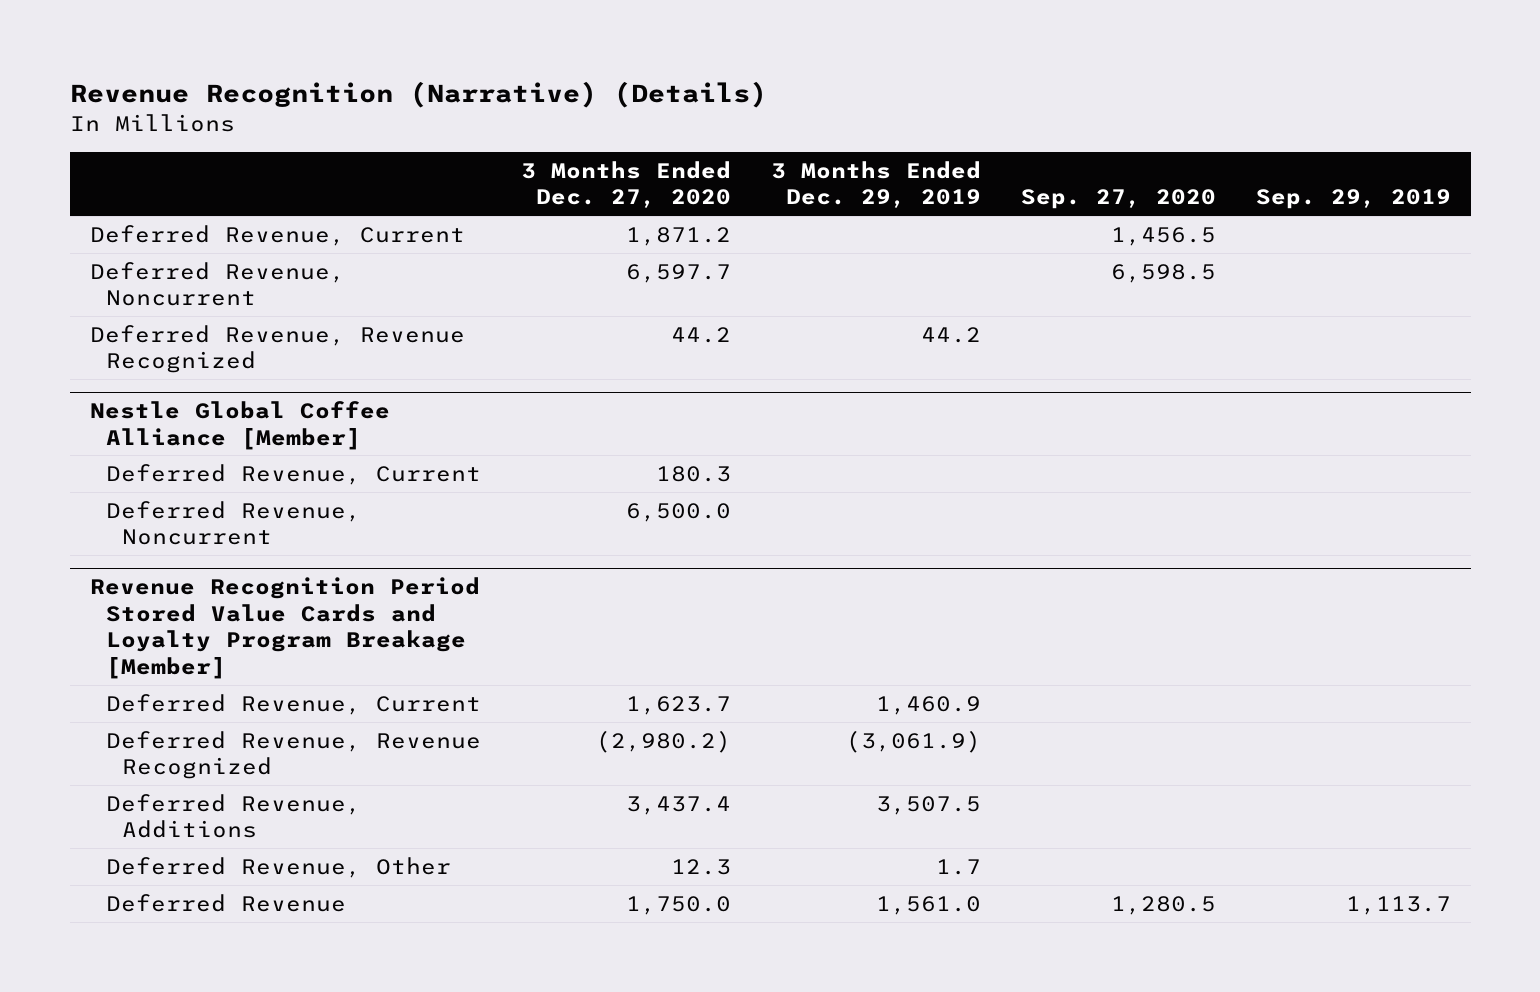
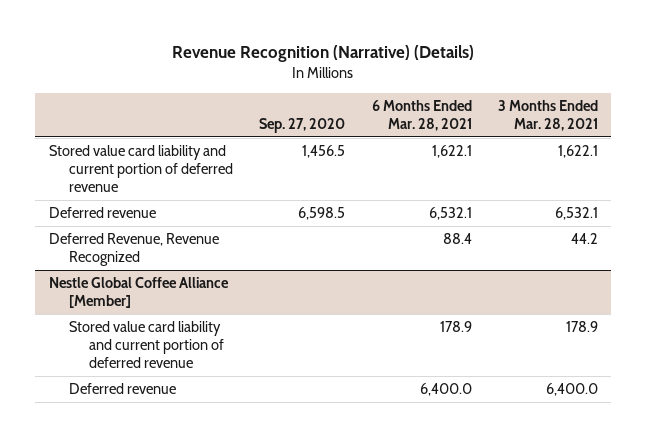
[520,160,731,209] 3 Months Ended Dec. 27, 2020 -> none
[770,160,981,209] 3 Months Ended Dec. 29, 2019 -> none
[1255,189,1451,210] Sep. 29, 2019 -> none
none -> [371,99,472,132] 6 Months Ended Mar. 28, 2021
none -> [498,99,599,132] 3 Months Ended Mar. 28, 2021
[89,224,465,246] Deferred Revenue, Current -> [48,145,233,193] Stored value card liability and current portion of deferred revenue
[89,261,345,307] Deferred Revenue, Noncurrent -> [48,207,156,219] Deferred revenue
[89,576,480,679] Revenue Recognition Period Stored Value Cards and Loyalty Program Breakage [Member] -> none
[105,693,481,715] Deferred Revenue, Current -> none
[105,730,481,780] Deferred Revenue, Revenue Recognized -> none
[105,793,361,839] Deferred Revenue, Additions -> none
[105,856,451,878] Deferred Revenue, Other -> none
[105,893,346,912] Deferred Revenue -> none
[105,463,481,485] Deferred Revenue, Current -> [68,321,225,369] Stored value card liability and current portion of deferred revenue
[105,500,361,546] Deferred Revenue, Noncurrent -> [68,383,176,395] Deferred revenue

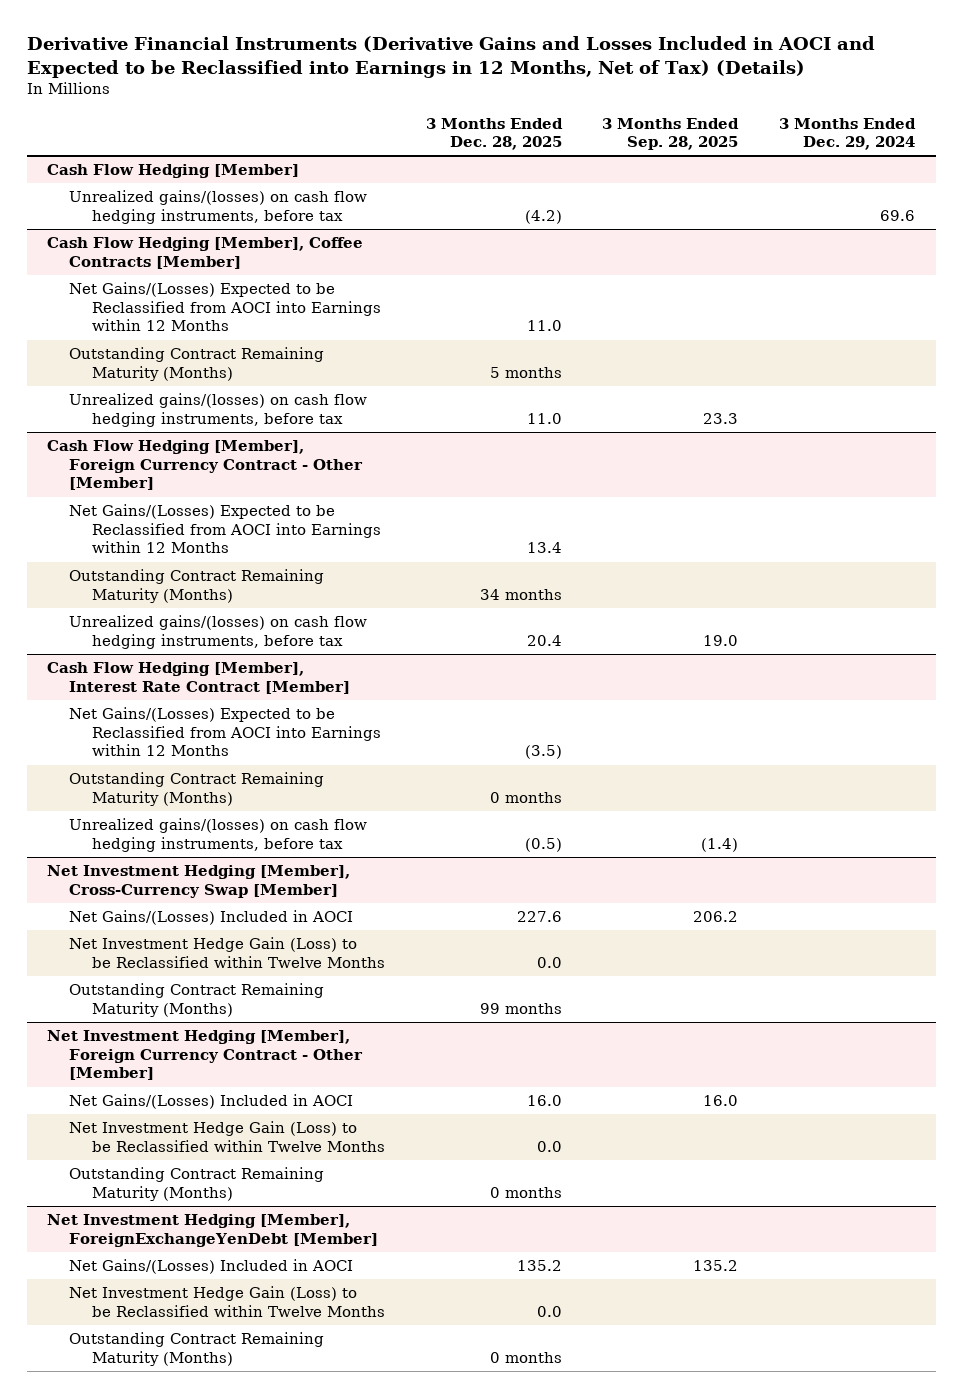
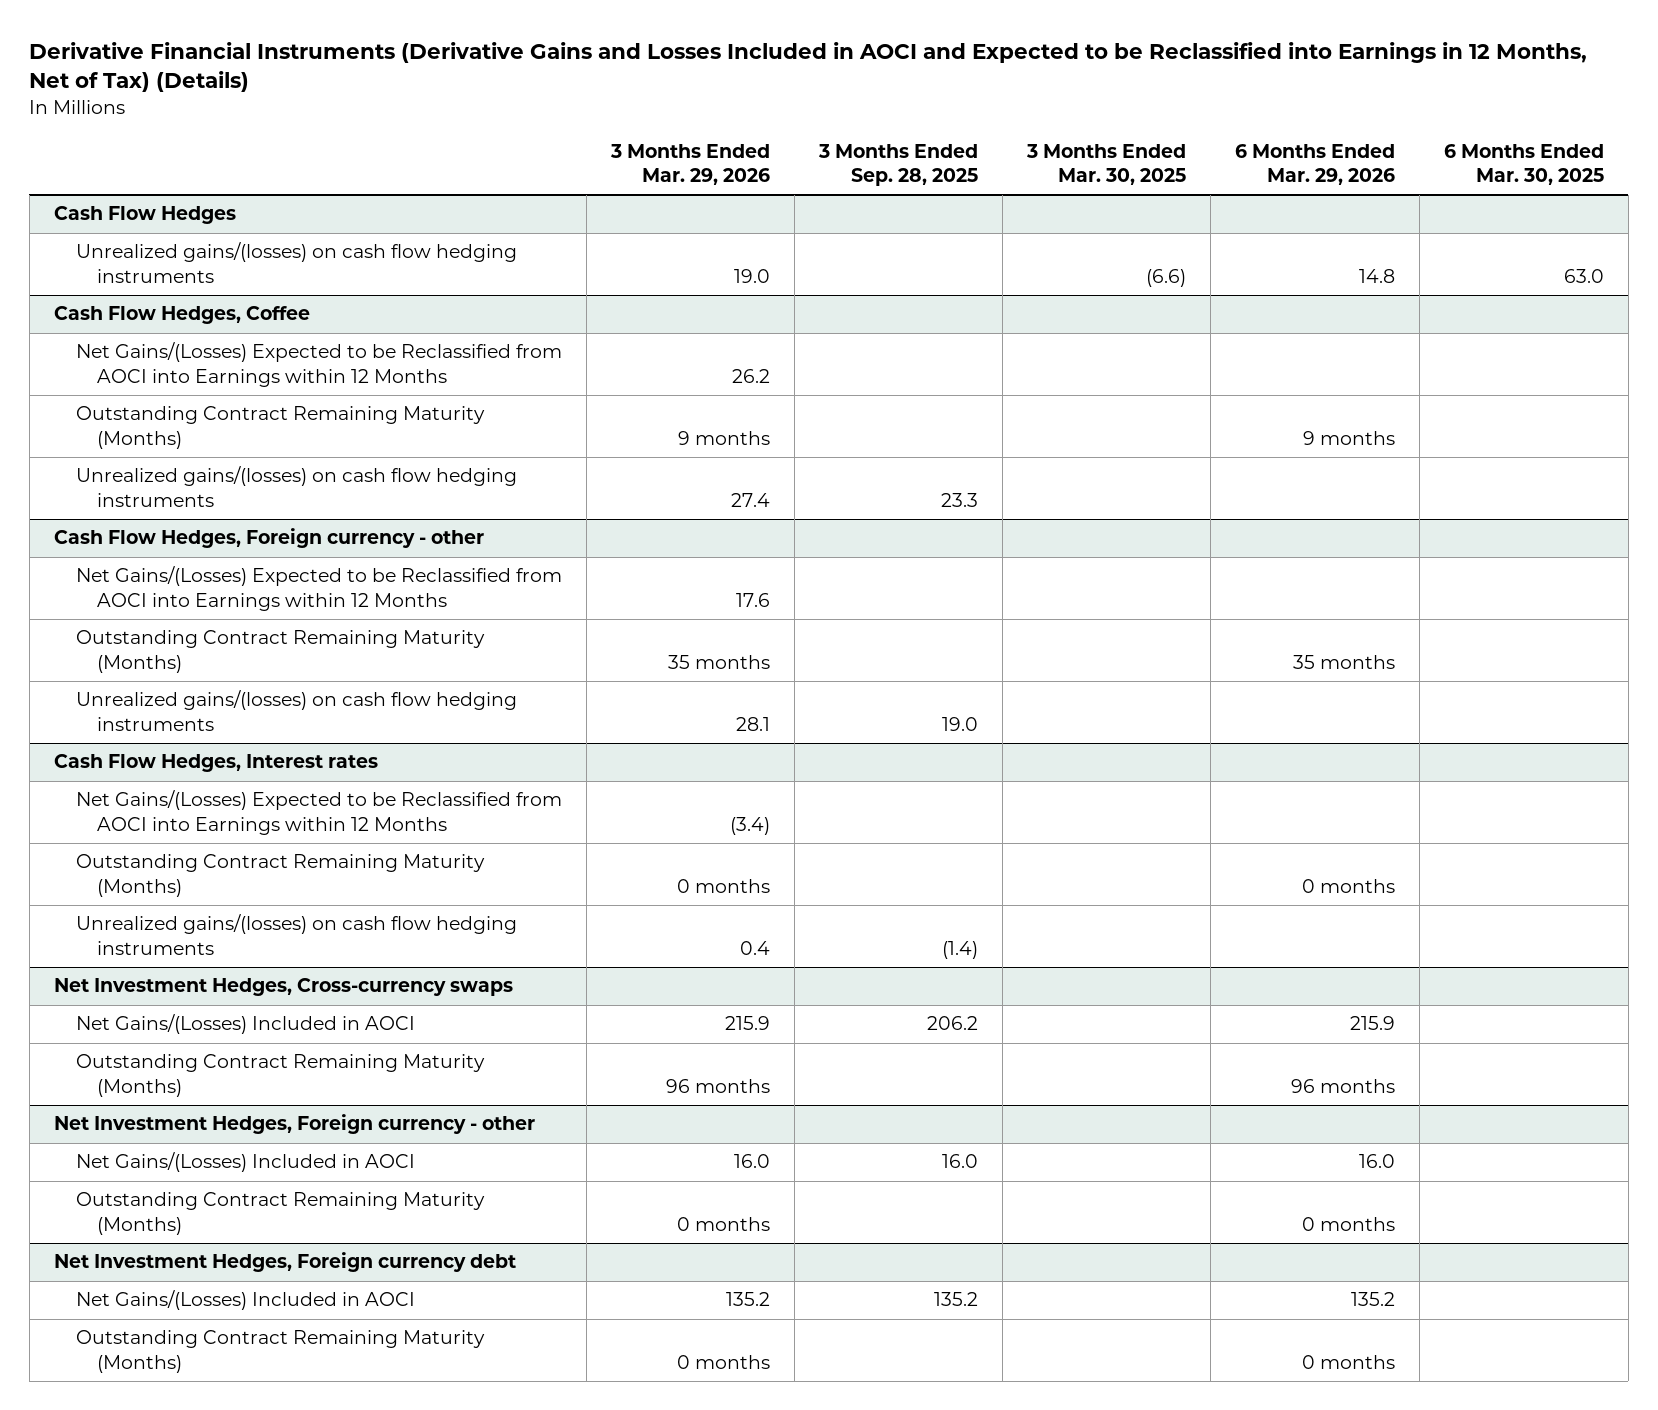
[425,117,563,151] 3 Months Ended Dec. 28, 2025 -> none
[779,117,917,151] 3 Months Ended Dec. 29, 2024 -> none
none -> [609,143,770,186] 3 Months Ended Mar. 29, 2026
none -> [1025,143,1186,186] 3 Months Ended Mar. 30, 2025
none -> [1234,143,1395,186] 6 Months Ended Mar. 29, 2026
none -> [1443,143,1604,186] 6 Months Ended Mar. 30, 2025
[47,164,300,179] Cash Flow Hedging [Member] -> [53,206,236,225] Cash Flow Hedges
[69,190,368,224] Unrealized gains/(losses) on cash flow hedging instruments, before tax -> [75,242,517,283] Unrealized gains/(losses) on cash flow hedging instruments
[47,237,364,269] Cash Flow Hedging [Member], Coffee Contracts [Member] -> [53,306,310,325] Cash Flow Hedges, Coffee
[69,393,368,427] Unrealized gains/(losses) on cash flow hedging instruments, before tax -> [75,466,517,507] Unrealized gains/(losses) on cash flow hedging instruments
[47,440,364,491] Cash Flow Hedging [Member], Foreign Currency Contract - Other [Member] -> [53,528,484,549] Cash Flow Hedges, Foreign currency - other
[47,662,351,694] Cash Flow Hedging [Member], Interest Rate Contract [Member] -> none
[69,707,381,757] Net Gains/(Losses) Expected to be Reclassified from AOCI into Earnings within 12 Months -> none
[69,772,325,806] Outstanding Contract Remaining Maturity (Months) -> none
[69,818,368,852] Unrealized gains/(losses) on cash flow hedging instruments, before tax -> none
[69,615,368,649] Unrealized gains/(losses) on cash flow hedging instruments, before tax -> [75,690,517,731] Unrealized gains/(losses) on cash flow hedging instruments
none -> [53,754,378,773] Cash Flow Hedges, Interest rates
none -> [75,790,562,835] Net Gains/(Losses) Expected to be Reclassified from AOCI into Earnings within 12 Months
none -> [75,854,485,897] Outstanding Contract Remaining Maturity (Months)
none -> [75,914,517,955] Unrealized gains/(losses) on cash flow hedging instruments
[47,865,351,898] Net Investment Hedging [Member], Cross-Currency Swap [Member] -> [53,978,513,997] Net Investment Hedges, Cross-currency swaps
[69,937,385,968] Net Investment Hedge Gain (Loss) to be Reclassified within Twelve Months -> none
[47,1030,364,1081] Net Investment Hedging [Member], Foreign Currency Contract - Other [Member] -> [53,1114,535,1135] Net Investment Hedges, Foreign currency - other
[69,1121,385,1152] Net Investment Hedge Gain (Loss) to be Reclassified within Twelve Months -> none
[47,1214,379,1247] Net Investment Hedging [Member], ForeignExchangeYenDebt [Member] -> [53,1252,516,1273] Net Investment Hedges, Foreign currency debt
[69,1286,385,1317] Net Investment Hedge Gain (Loss) to be Reclassified within Twelve Months -> none

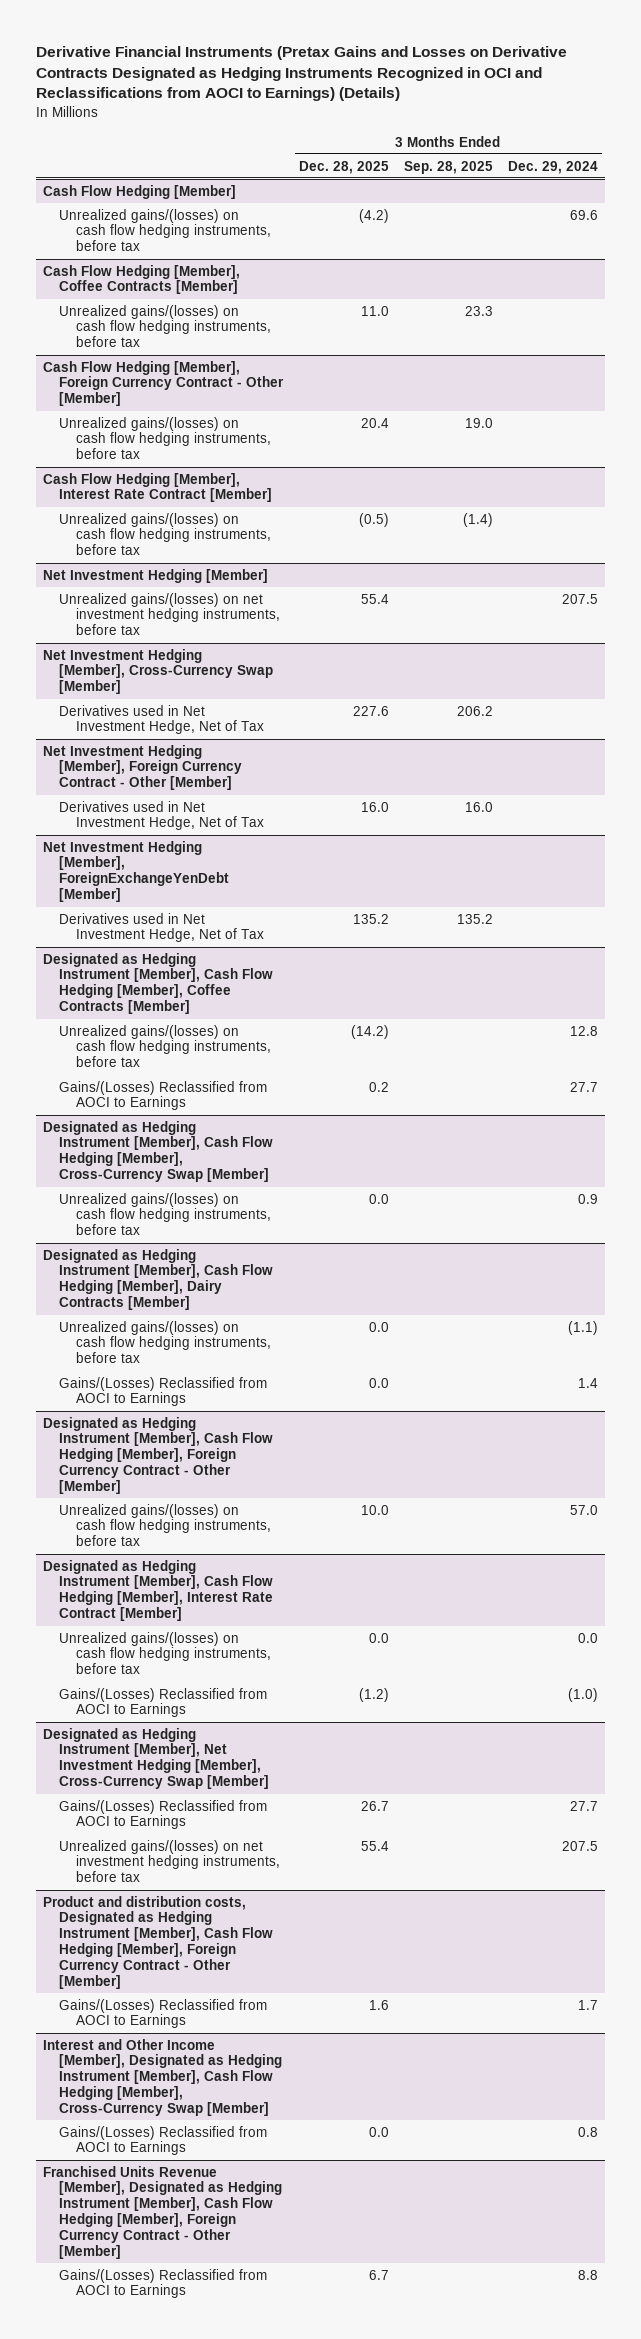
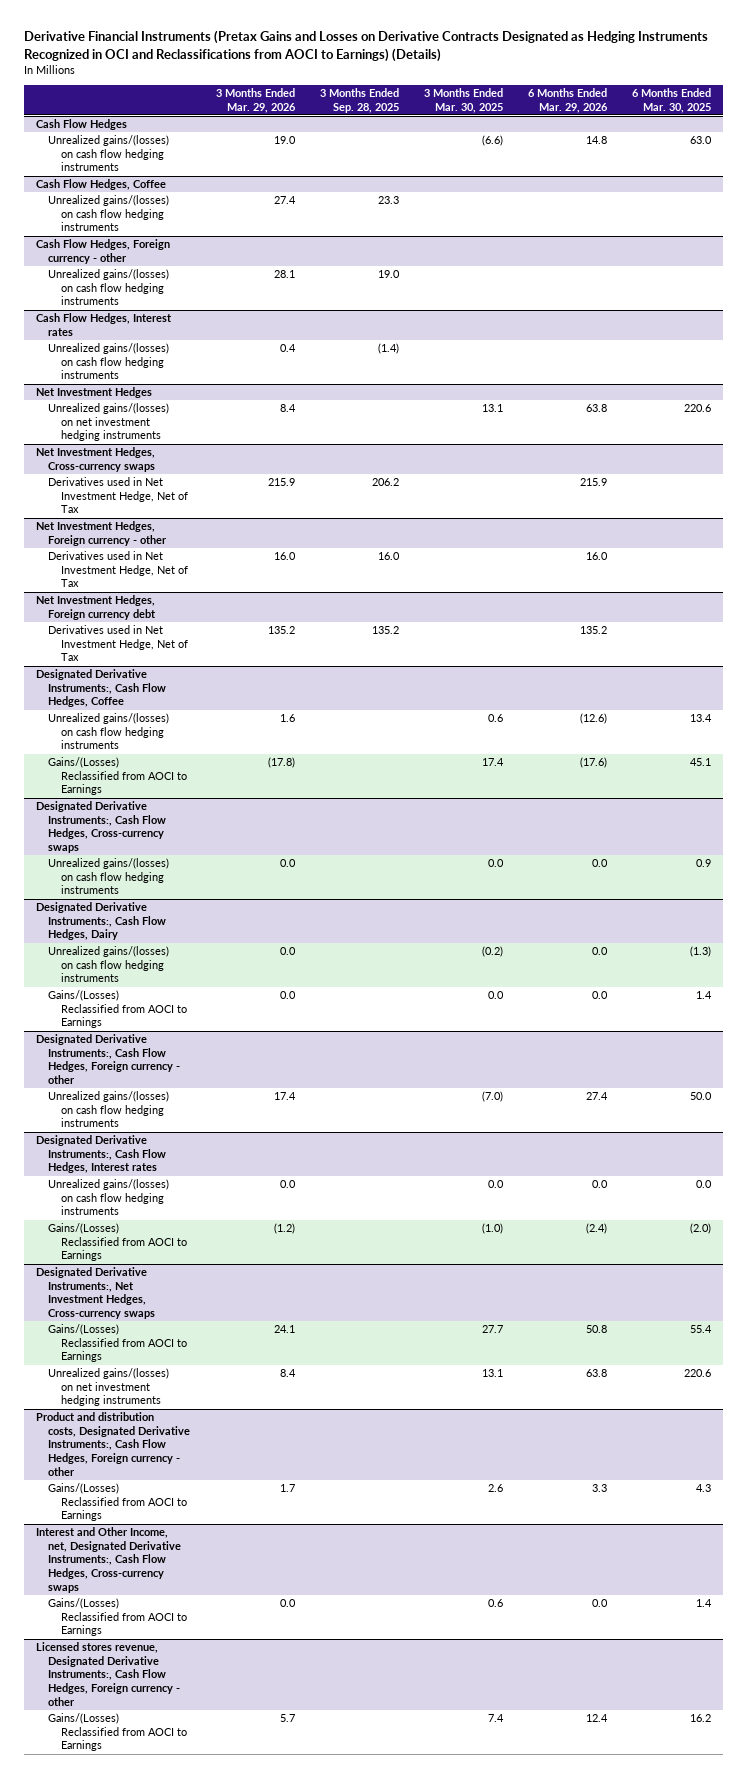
[298,160,389,174] Dec. 28, 2025 -> none
[507,160,598,174] Dec. 29, 2024 -> none
none -> [215,88,296,113] 3 Months Ended Mar. 29, 2026
none -> [423,88,503,113] 3 Months Ended Mar. 30, 2025
none -> [527,88,608,113] 6 Months Ended Mar. 29, 2026
none -> [631,88,711,113] 6 Months Ended Mar. 30, 2025
[43,472,273,503] Cash Flow Hedging [Member], Interest Rate Contract [Member] -> none
[59,512,271,556] Unrealized gains/(losses) on cash flow hedging instruments, before tax -> none
[43,184,237,199] Cash Flow Hedging [Member] -> [36,119,128,131] Cash Flow Hedges
[59,208,271,252] Unrealized gains/(losses) on cash flow hedging instruments, before tax -> [48,135,170,172] Unrealized gains/(losses) on cash flow hedging instruments
[43,264,241,295] Cash Flow Hedging [Member], Coffee Contracts [Member] -> [36,179,167,191] Cash Flow Hedges, Coffee
[59,304,271,348] Unrealized gains/(losses) on cash flow hedging instruments, before tax -> [48,195,170,232] Unrealized gains/(losses) on cash flow hedging instruments
[43,360,285,407] Cash Flow Hedging [Member], Foreign Currency Contract - Other [Member] -> [36,239,171,264] Cash Flow Hedges, Foreign currency - other
[59,416,271,460] Unrealized gains/(losses) on cash flow hedging instruments, before tax -> [48,269,170,306] Unrealized gains/(losses) on cash flow hedging instruments
none -> [36,313,173,336] Cash Flow Hedges, Interest rates
none -> [48,343,170,380] Unrealized gains/(losses) on cash flow hedging instruments
[43,568,269,583] Net Investment Hedging [Member] -> [36,387,153,399] Net Investment Hedges
[59,592,280,636] Unrealized gains/(losses) on net investment hedging instruments, before tax -> [48,403,170,442] Unrealized gains/(losses) on net investment hedging instruments
[43,648,274,695] Net Investment Hedging [Member], Cross-Currency Swap [Member] -> [36,447,156,472] Net Investment Hedges, Cross-currency swaps
[43,744,243,791] Net Investment Hedging [Member], Foreign Currency Contract - Other [Member] -> [36,521,168,546] Net Investment Hedges, Foreign currency - other
[43,840,230,903] Net Investment Hedging [Member], ForeignExchangeYenDebt [Member] -> [36,595,157,620] Net Investment Hedges, Foreign currency debt
[43,952,274,1015] Designated as Hedging Instrument [Member], Cash Flow Hedging [Member], Coffee Contracts [Member] -> [36,669,167,708] Designated Derivative Instruments:, Cash Flow Hedges, Coffee
[59,1024,271,1068] Unrealized gains/(losses) on cash flow hedging instruments, before tax -> [48,713,170,750] Unrealized gains/(losses) on cash flow hedging instruments
[43,1120,274,1183] Designated as Hedging Instrument [Member], Cash Flow Hedging [Member], Cross-Currency Swap [Member] -> [36,801,167,854] Designated Derivative Instruments:, Cash Flow Hedges, Cross-currency swaps
[59,1192,271,1236] Unrealized gains/(losses) on cash flow hedging instruments, before tax -> [48,858,170,895] Unrealized gains/(losses) on cash flow hedging instruments
[43,1248,274,1311] Designated as Hedging Instrument [Member], Cash Flow Hedging [Member], Dairy Contracts [Member] -> [36,902,167,941] Designated Derivative Instruments:, Cash Flow Hedges, Dairy
[59,1320,271,1364] Unrealized gains/(losses) on cash flow hedging instruments, before tax -> [48,946,170,983] Unrealized gains/(losses) on cash flow hedging instruments
[43,1559,274,1622] Designated as Hedging Instrument [Member], Cash Flow Hedging [Member], Interest Rate Contract [Member] -> none
[59,1631,271,1675] Unrealized gains/(losses) on cash flow hedging instruments, before tax -> none
[59,1687,268,1718] Gains/(Losses) Reclassified from AOCI to Earnings -> none
[43,1416,274,1495] Designated as Hedging Instrument [Member], Cash Flow Hedging [Member], Foreign Currency Contract - Other [Member] -> [36,1034,181,1085] Designated Derivative Instruments:, Cash Flow Hedges, Foreign currency - other
[59,1503,271,1547] Unrealized gains/(losses) on cash flow hedging instruments, before tax -> [48,1091,170,1128] Unrealized gains/(losses) on cash flow hedging instruments
none -> [36,1135,167,1174] Designated Derivative Instruments:, Cash Flow Hedges, Interest rates
none -> [48,1179,170,1216] Unrealized gains/(losses) on cash flow hedging instruments
none -> [48,1223,187,1262] Gains/(Losses) Reclassified from AOCI to Earnings
[43,1727,270,1790] Designated as Hedging Instrument [Member], Net Investment Hedging [Member], Cross-Currency Swap [Member] -> [36,1267,156,1320] Designated Derivative Instruments:, Net Investment Hedges, Cross-currency swaps
[59,1839,280,1883] Unrealized gains/(losses) on net investment hedging instruments, before tax -> [48,1368,170,1407] Unrealized gains/(losses) on net investment hedging instruments
[43,1895,274,1990] Product and distribution costs, Designated as Hedging Instrument [Member], Cash Flow Hedging [Member], Foreign Currency Contract - Other [Member] -> [36,1412,191,1476] Product and distribution costs, Designated Derivative Instruments:, Cash Flow Hedges, Foreign currency - other
[43,2038,283,2117] Interest and Other Income [Member], Designated as Hedging Instrument [Member], Cash Flow Hedging [Member], Cross-Currency Swap [Member] -> [36,1527,182,1593] Interest and Other Income, net, Designated Derivative Instruments:, Cash Flow Hedges, Cross-currency swaps
[43,2165,283,2260] Franchised Units Revenue [Member], Designated as Hedging Instrument [Member], Cash Flow Hedging [Member], Foreign Currency Contract - Other [Member] -> none
[59,2268,268,2299] Gains/(Losses) Reclassified from AOCI to Earnings -> none
none -> [36,1642,181,1706] Licensed stores revenue, Designated Derivative Instruments:, Cash Flow Hedges, Foreign currency - other
none -> [48,1713,187,1752] Gains/(Losses) Reclassified from AOCI to Earnings

